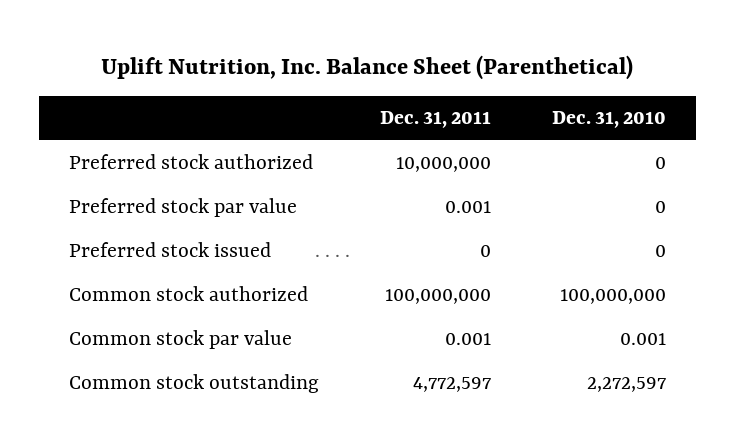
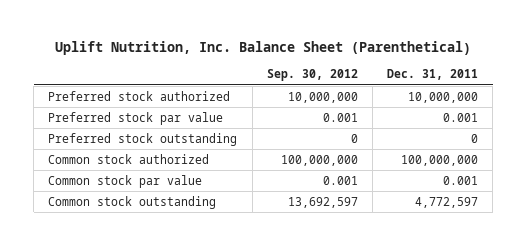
[551,111,666,129] Dec. 31, 2010 -> none
none -> [266,69,358,82] Sep. 30, 2012
[69,242,272,258] Preferred stock issued -> [48,132,238,146] Preferred stock outstanding

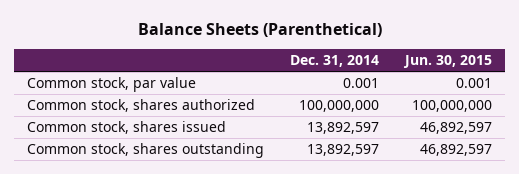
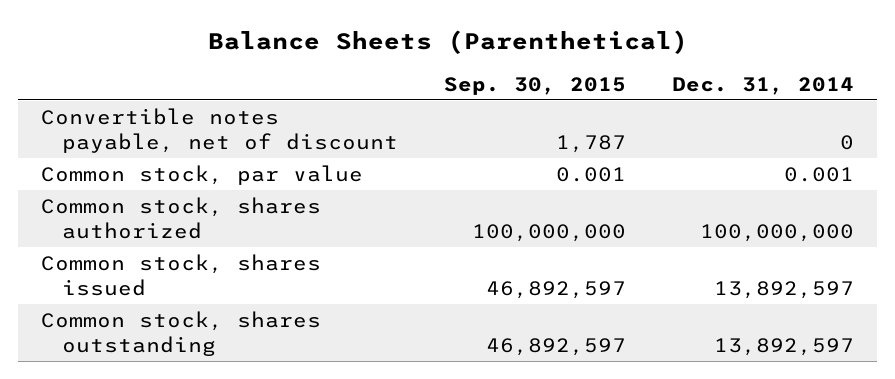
[403,55,493,69] Jun. 30, 2015 -> none
none -> [444,76,627,95] Sep. 30, 2015
none -> [41,107,399,154] Convertible notes payable, net of discount

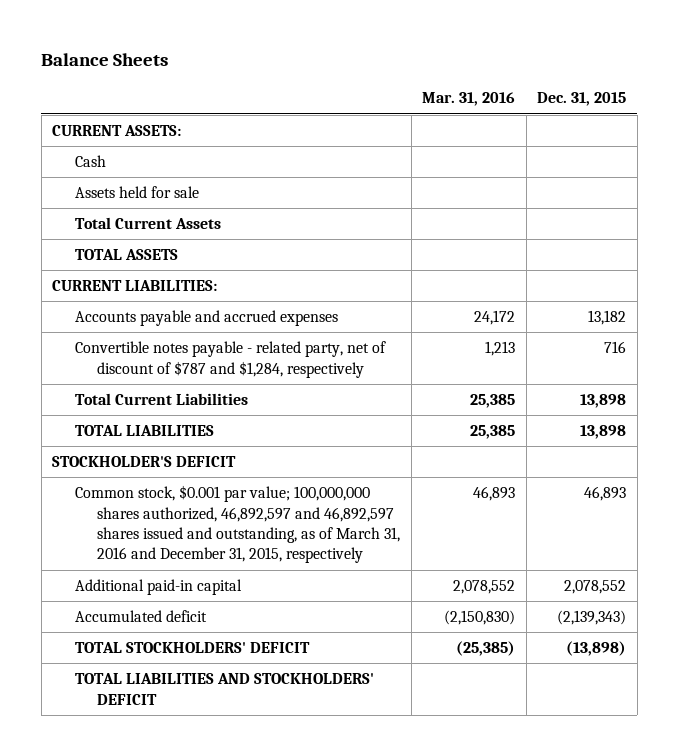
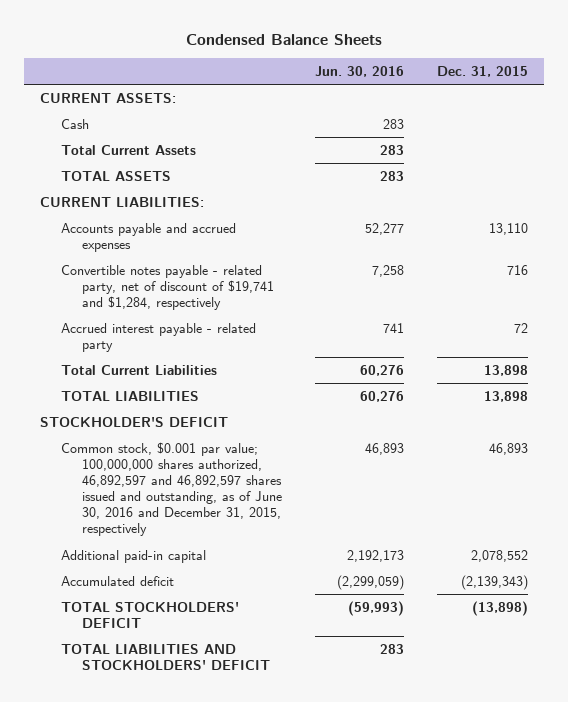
[41,53,169,67] Balance Sheets -> [185,33,382,45] Condensed Balance Sheets
[422,92,516,107] Mar. 31, 2016 -> none
none -> [314,66,404,78] Jun. 30, 2016
[74,186,199,199] Assets held for sale -> none
[588,310,627,326] 13,182 -> [488,222,528,235] 13,110
[74,341,386,378] Convertible notes payable - related party, net of discount of $787 and $1,284, respectively -> [61,264,274,311] Convertible notes payable - related party, net of discount of $19,741 and $1,284, respectively
none -> [61,322,257,352] Accrued interest payable - related party
[74,485,400,564] Common stock, $0.001 par value; 100,000,000 shares authorized, 46,892,597 and 46,892,597 shares issued and outstanding, as of March 31, 2016 and December 31, 2015, respectively -> [61,441,282,537] Common stock, $0.001 par value; 100,000,000 shares authorized, 46,892,597 and 46,892,597 shares issued and outstanding, as of June 30, 2016 and December 31, 2015, respectively

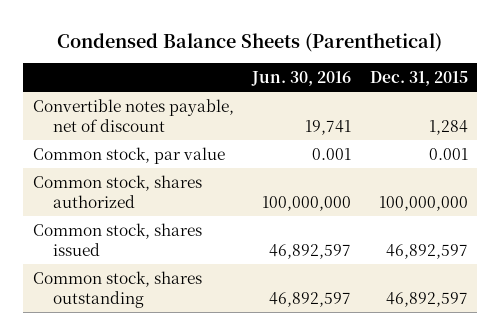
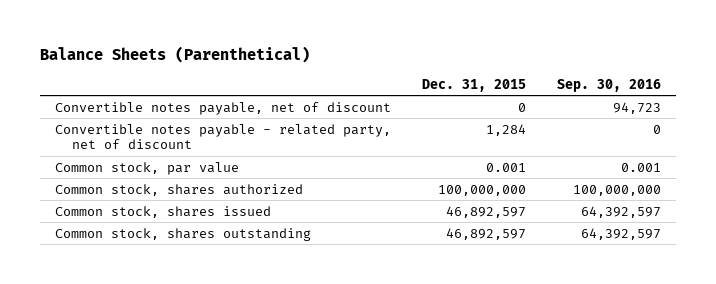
[57,32,443,52] Condensed Balance Sheets (Parenthetical) -> [40,46,311,64] Balance Sheets (Parenthetical)
[251,71,352,87] Jun. 30, 2016 -> none
none -> [556,78,661,92] Sep. 30, 2016
[428,119,468,135] 1,284 -> [517,102,526,112] 0
none -> [55,123,392,150] Convertible notes payable - related party, net of discount

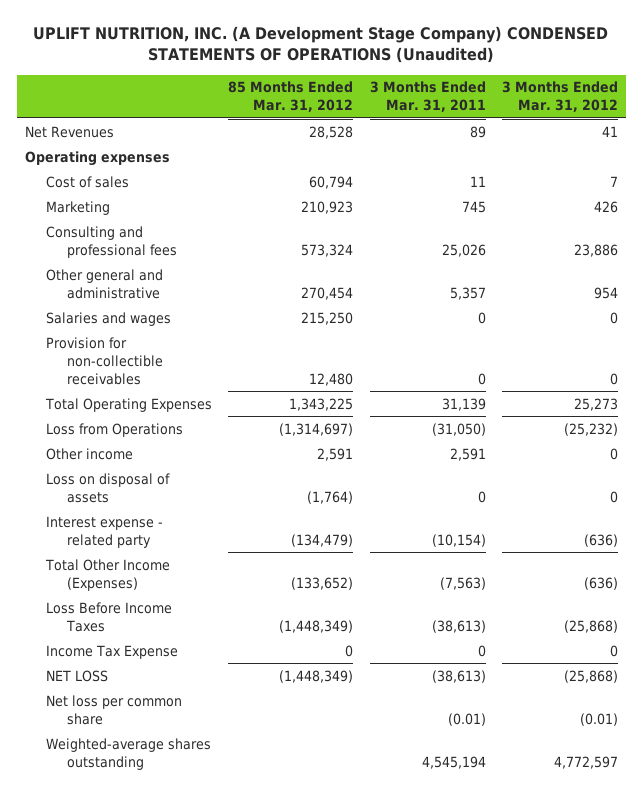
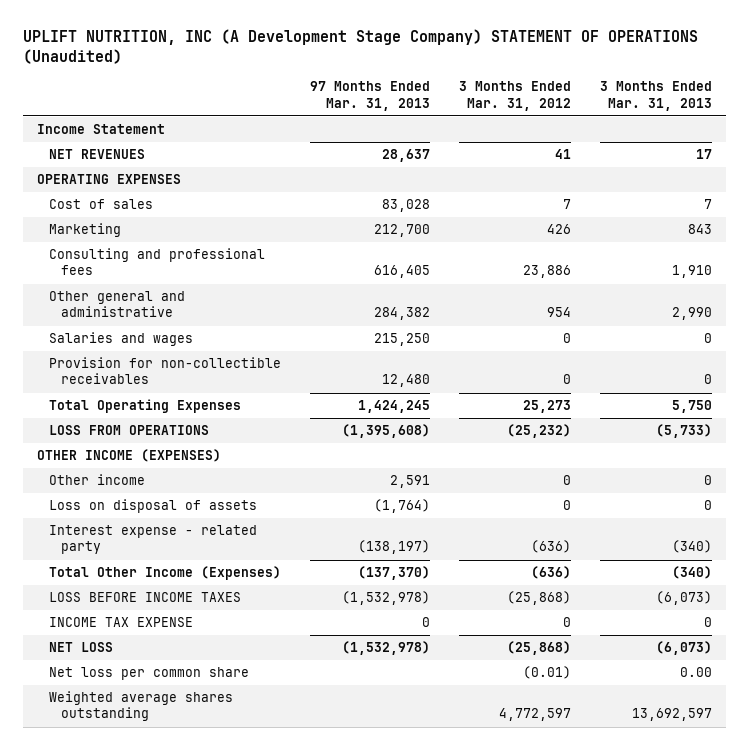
[33,25,609,64] UPLIFT NUTRITION, INC. (A Development Stage Company) CONDENSED STATEMENTS OF OPERATIONS (Unaudited) -> [22,29,698,64] UPLIFT NUTRITION, INC (A Development Stage Company) STATEMENT OF OPERATIONS (Unaudited)
[228,81,354,113] 85 Months Ended Mar. 31, 2012 -> none
[369,81,486,113] 3 Months Ended Mar. 31, 2011 -> none
none -> [309,81,430,111] 97 Months Ended Mar. 31, 2013
none -> [599,81,712,111] 3 Months Ended Mar. 31, 2013
none -> [37,124,166,135] Income Statement
[24,125,114,138] Net Revenues -> [48,149,145,160] NET REVENUES
[24,150,170,166] Operating expenses -> [37,174,182,185] OPERATING EXPENSES
[46,422,184,437] Loss from Operations -> [48,425,209,436] LOSS FROM OPERATIONS
none -> [37,449,222,463] OTHER INCOME (EXPENSES)
[46,601,173,632] Loss Before Income Taxes -> [48,592,241,603] LOSS BEFORE INCOME TAXES
[46,644,179,659] Income Tax Expense -> [48,617,193,628] INCOME TAX EXPENSE
[46,737,212,770] Weighted-average shares outstanding -> [48,691,233,722] Weighted average shares outstanding

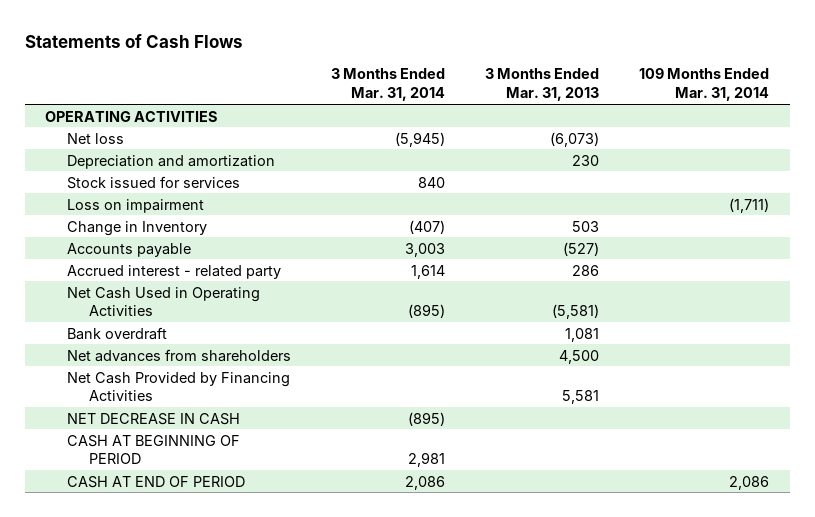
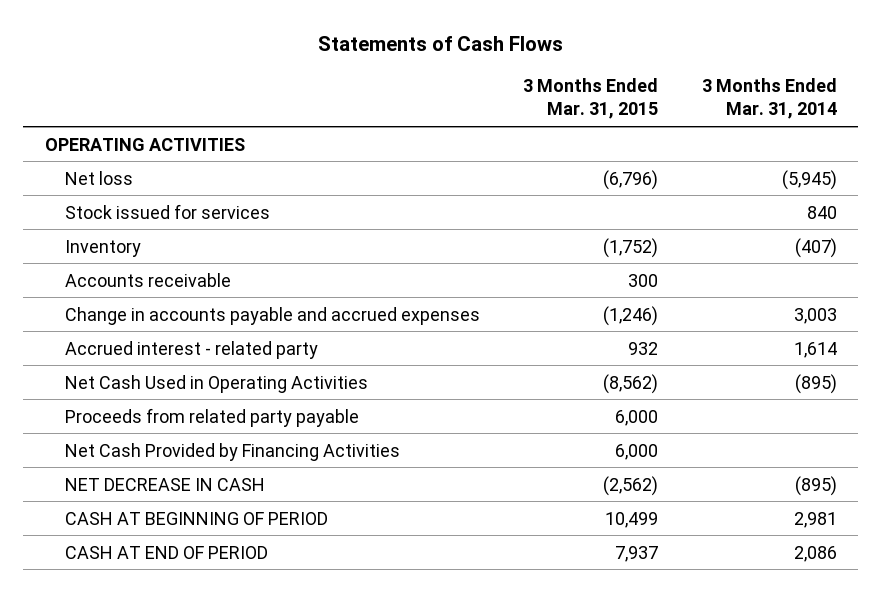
[485,68,600,102] 3 Months Ended Mar. 31, 2013 -> none
[639,68,770,102] 109 Months Ended Mar. 31, 2014 -> none
none -> [523,78,659,120] 3 Months Ended Mar. 31, 2015
[66,154,275,169] Depreciation and amortization -> none
[66,198,204,213] Loss on impairment -> none
[66,242,191,257] Accounts payable -> none
[66,220,207,236] Change in Inventory -> [65,239,142,257] Inventory
none -> [65,272,232,287] Accounts receivable
none -> [65,306,481,325] Change in accounts payable and accrued expenses
[66,326,167,340] Bank overdraft -> none
[66,348,291,362] Net advances from shareholders -> none
none -> [65,407,360,427] Proceeds from related party payable

